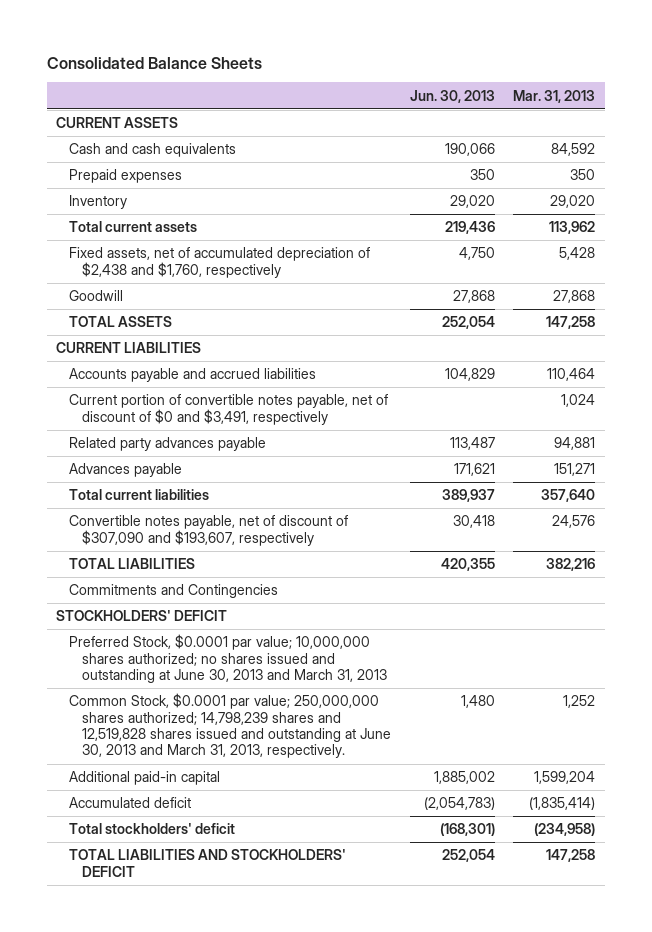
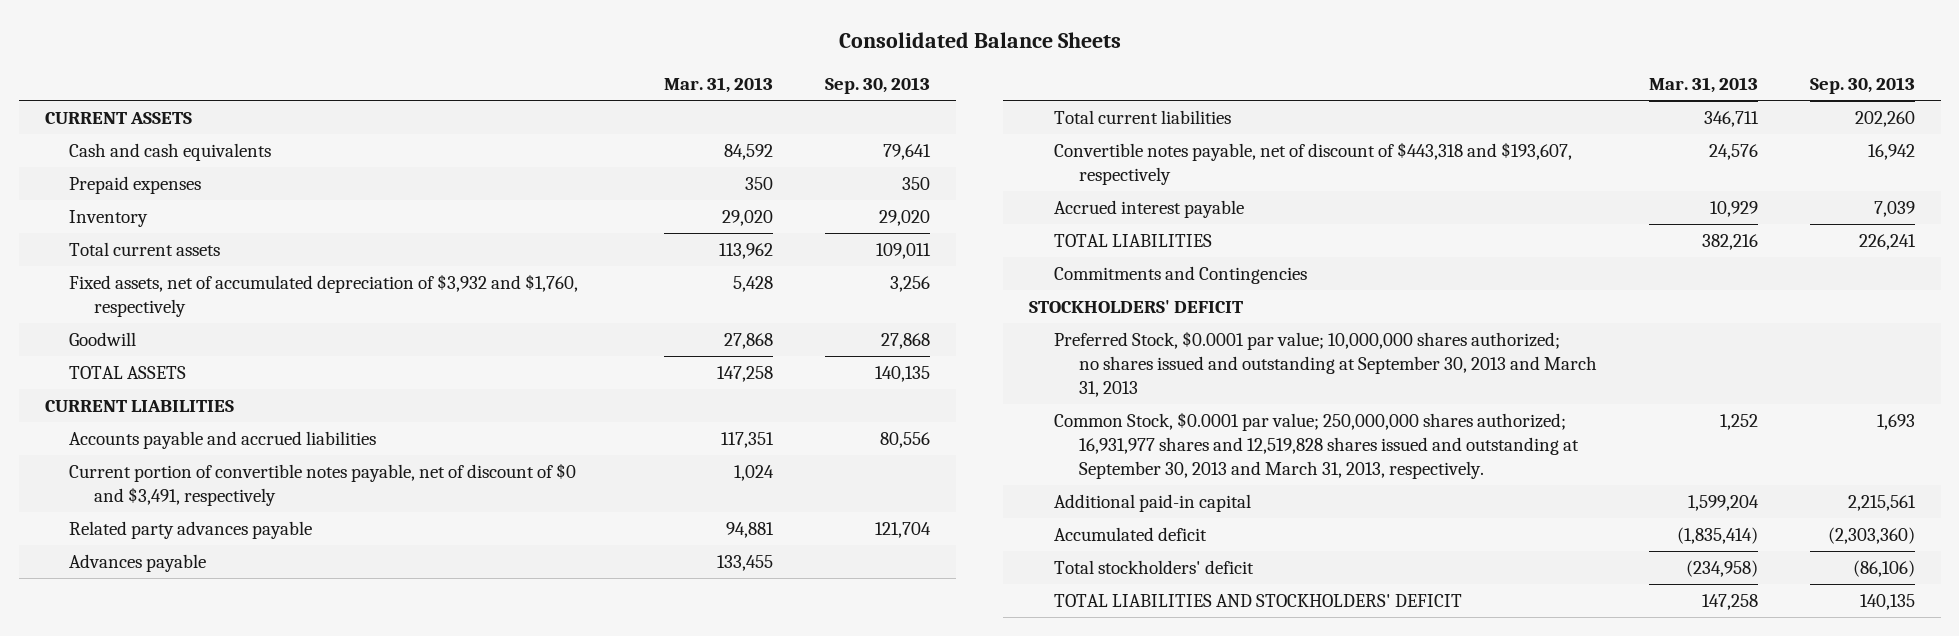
[409,89,495,103] Jun. 30, 2013 -> none
none -> [825,77,931,95] Sep. 30, 2013
[69,247,371,278] Fixed assets, net of accumulated depreciation of $2,438 and $1,760, respectively -> [69,273,579,317] Fixed assets, net of accumulated depreciation of $3,932 and $1,760, respectively
[547,368,596,382] 110,464 -> [721,431,775,448] 117,351
[554,463,596,477] 151,271 -> [717,554,774,571] 133,455
[541,489,596,503] 357,640 -> [1703,110,1759,127] 346,711
[69,515,349,546] Convertible notes payable, net of discount of $307,090 and $193,607, respectively -> [1054,141,1573,185] Convertible notes payable, net of discount of $443,318 and $193,607, respectively
none -> [1054,199,1245,218] Accrued interest payable
[69,634,387,684] Preferred Stock, $0.0001 par value; 10,000,000 shares authorized; no shares issued and outstanding at June 30, 2013 and March 31, 2013 -> [1054,330,1598,397] Preferred Stock, $0.0001 par value; 10,000,000 shares authorized; no shares issued and outstanding at September 30, 2013 and March 31, 2013
[69,693,391,759] Common Stock, $0.0001 par value; 250,000,000 shares authorized; 14,798,239 shares and 12,519,828 shares issued and outstanding at June 30, 2013 and March 31, 2013, respectively. -> [1054,411,1580,479] Common Stock, $0.0001 par value; 250,000,000 shares authorized; 16,931,977 shares and 12,519,828 shares issued and outstanding at September 30, 2013 and March 31, 2013, respectively.

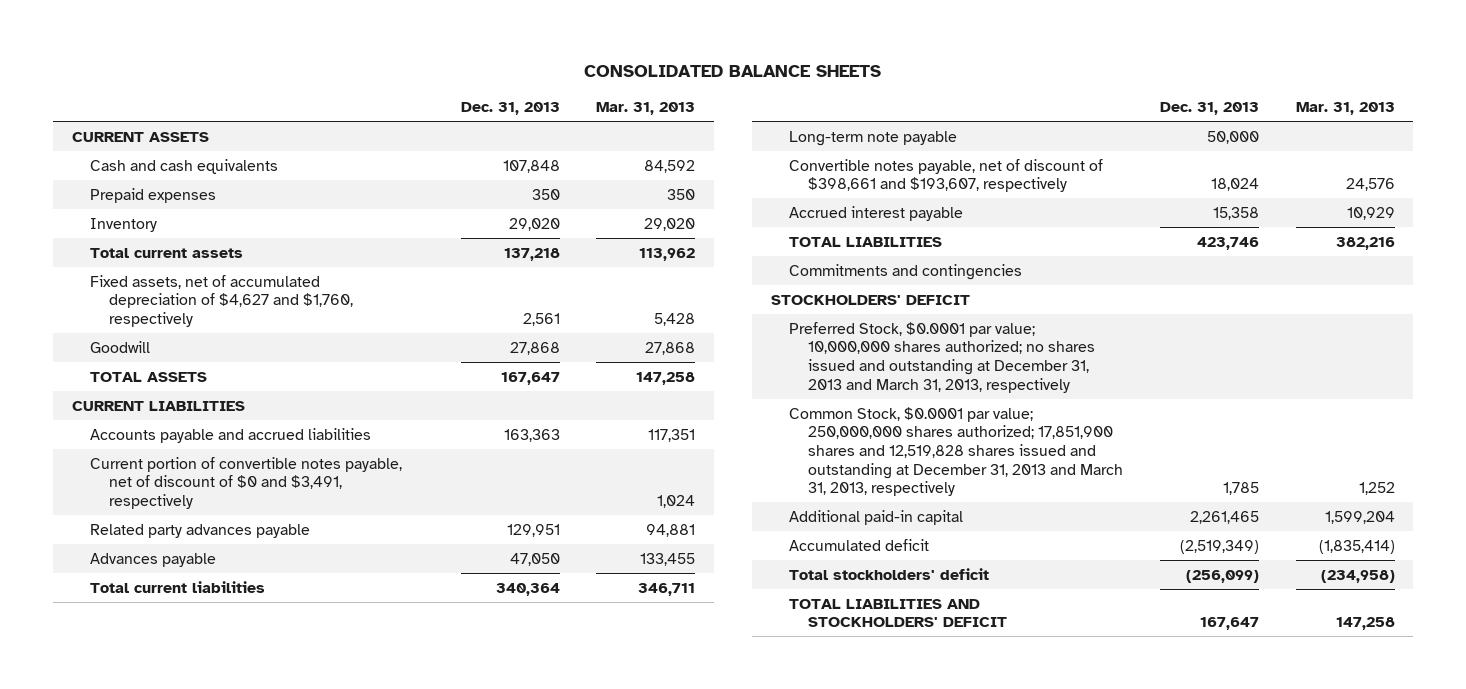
[838,32,1121,49] Consolidated Balance Sheets -> [584,65,882,78] CONSOLIDATED BALANCE SHEETS
[825,77,931,95] Sep. 30, 2013 -> none
none -> [460,102,560,116] Dec. 31, 2013
[69,273,579,317] Fixed assets, net of accumulated depreciation of $3,932 and $1,760, respectively -> [90,274,353,327] Fixed assets, net of accumulated depreciation of $4,627 and $1,760, respectively
none -> [789,130,958,146] Long-term note payable
[1054,141,1573,185] Convertible notes payable, net of discount of $443,318 and $193,607, respectively -> [789,158,1104,193] Convertible notes payable, net of discount of $398,661 and $193,607, respectively
[1054,265,1308,284] Commitments and Contingencies -> [789,263,1023,280] Commitments and contingencies
[1054,330,1598,397] Preferred Stock, $0.0001 par value; 10,000,000 shares authorized; no shares issued and outstanding at September 30, 2013 and March 31, 2013 -> [789,321,1096,393] Preferred Stock, $0.0001 par value; 10,000,000 shares authorized; no shares issued and outstanding at December 31, 2013 and March 31, 2013, respectively
[1054,411,1580,479] Common Stock, $0.0001 par value; 250,000,000 shares authorized; 16,931,977 shares and 12,519,828 shares issued and outstanding at September 30, 2013 and March 31, 2013, respectively. -> [789,406,1124,497] Common Stock, $0.0001 par value; 250,000,000 shares authorized; 17,851,900 shares and 12,519,828 shares issued and outstanding at December 31, 2013 and March 31, 2013, respectively

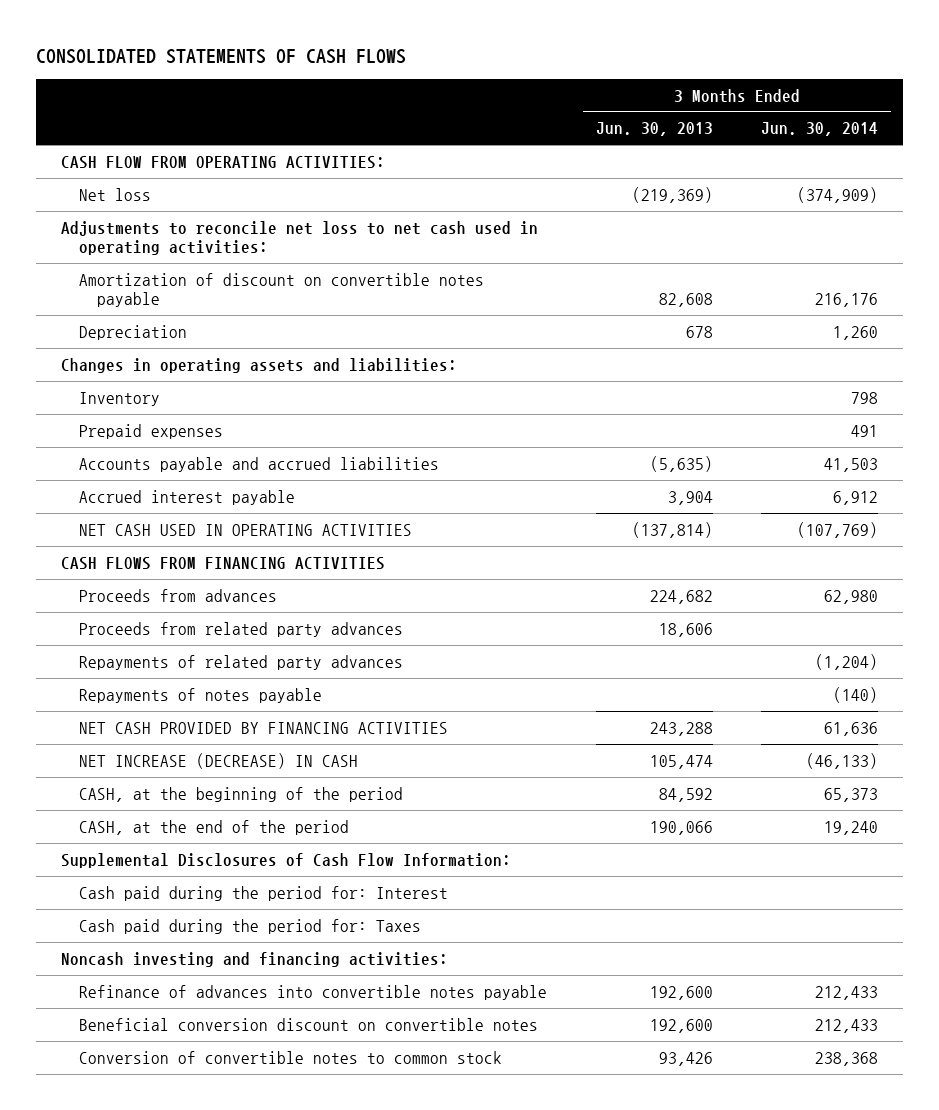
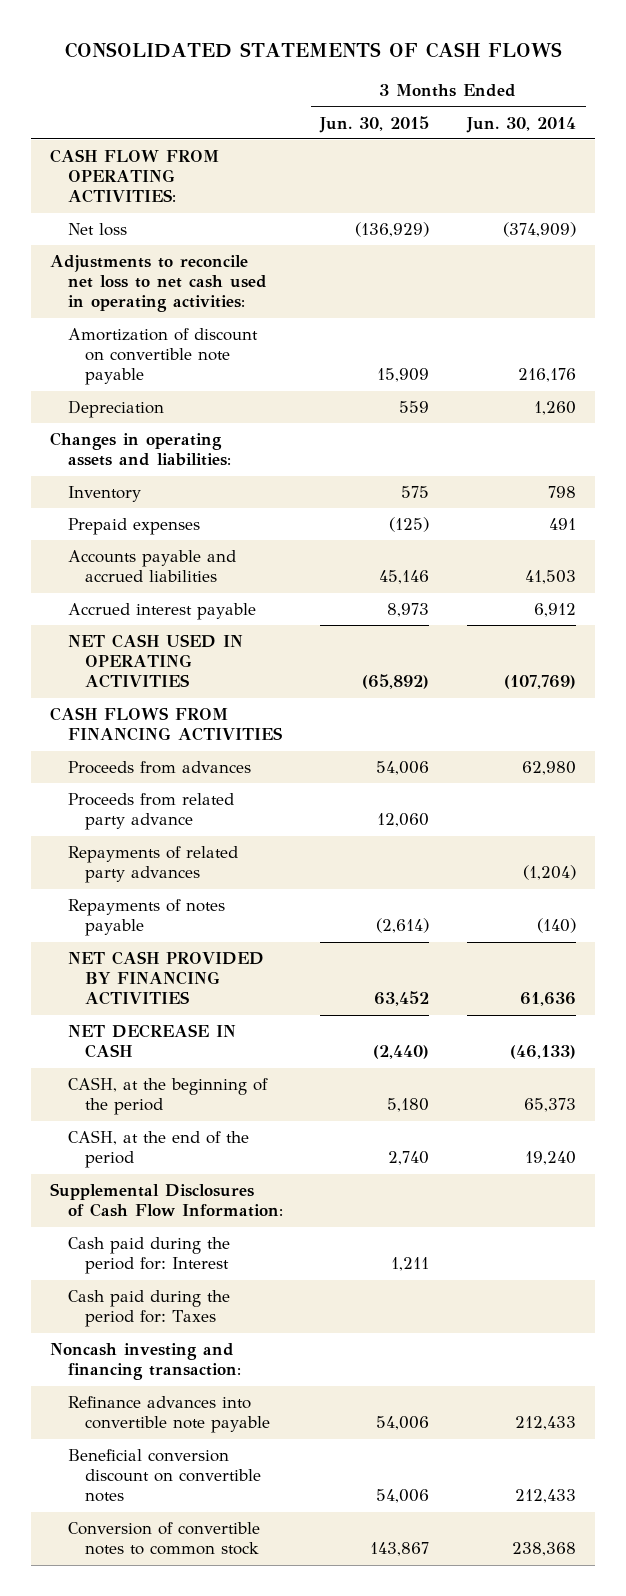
[595,122,713,137] Jun. 30, 2013 -> none
none -> [319,115,430,133] Jun. 30, 2015
[78,272,484,307] Amortization of discount on convertible notes payable -> [67,328,258,386] Amortization of discount on convertible note payable
[78,621,403,637] Proceeds from related party advances -> [67,793,234,831] Proceeds from related party advance
[78,752,358,769] NET INCREASE (DECREASE) IN CASH -> [67,1024,236,1059] NET DECREASE IN CASH
[60,951,448,967] Noncash investing and financing activities: -> [50,1343,241,1381] Noncash investing and financing transaction:
[78,984,547,1000] Refinance of advances into convertible notes payable -> [67,1396,271,1434] Refinance advances into convertible note payable

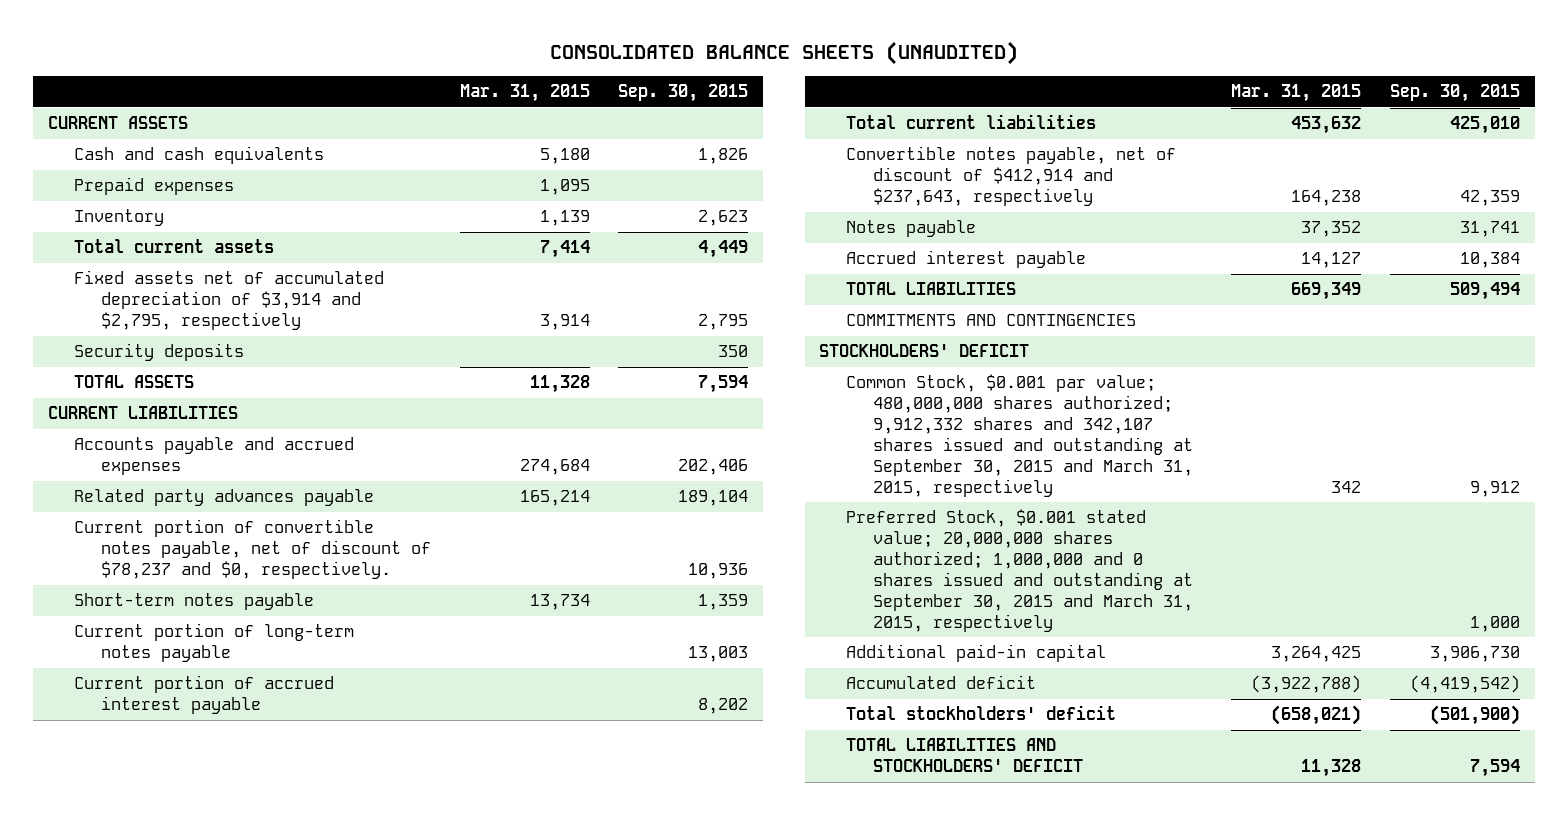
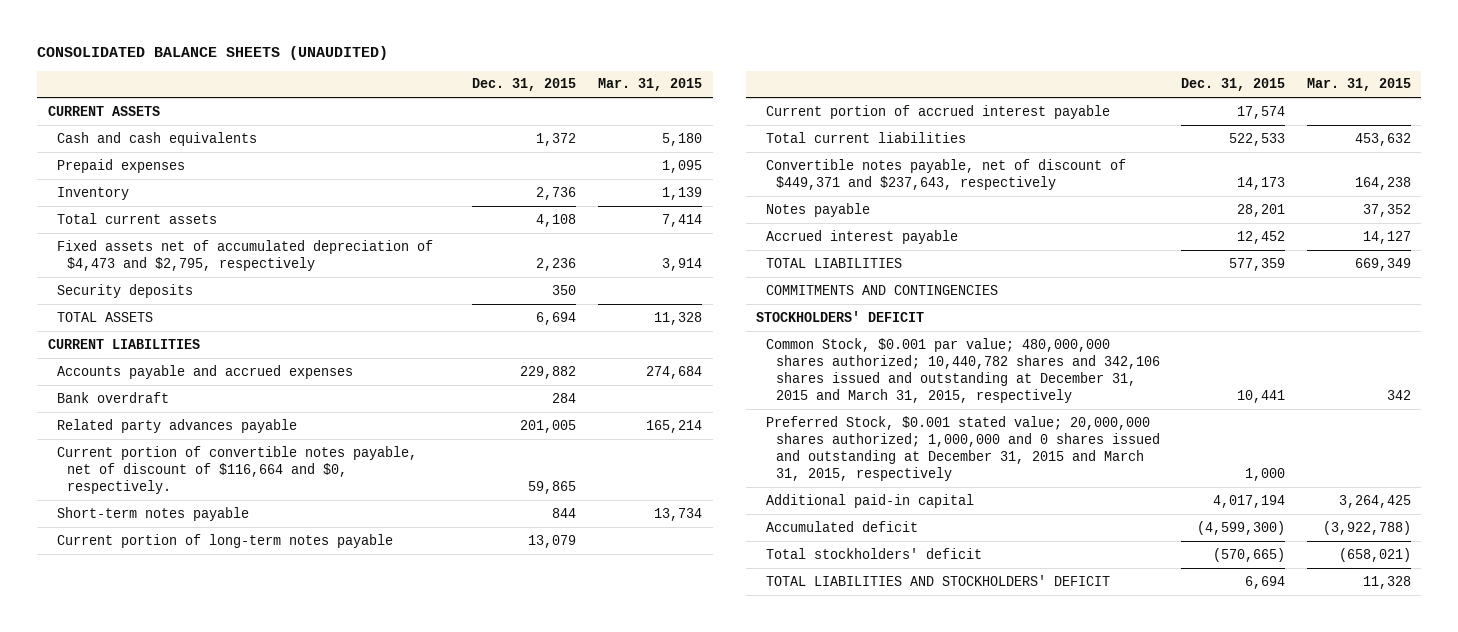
[618,84,749,103] Sep. 30, 2015 -> none
none -> [472,78,577,92] Dec. 31, 2015
[74,270,385,331] Fixed assets net of accumulated depreciation of $3,914 and $2,795, respectively -> [57,239,434,271] Fixed assets net of accumulated depreciation of $4,473 and $2,795, respectively
none -> [57,391,170,403] Bank overdraft
[74,519,431,580] Current portion of convertible notes payable, net of discount of $78,237 and $0, respectively. -> [57,445,418,495] Current portion of convertible notes payable, net of discount of $116,664 and $0, respectively.
[845,146,1176,207] Convertible notes payable, net of discount of $412,914 and $237,643, respectively -> [766,158,1127,190] Convertible notes payable, net of discount of $449,371 and $237,643, respectively
[845,374,1193,497] Common Stock, $0.001 par value; 480,000,000 shares authorized; 9,912,332 shares and 342,107 shares issued and outstanding at September 30, 2015 and March 31, 2015, respectively -> [766,337,1160,404] Common Stock, $0.001 par value; 480,000,000 shares authorized; 10,440,782 shares and 342,106 shares issued and outstanding at December 31, 2015 and March 31, 2015, respectively
[845,509,1193,632] Preferred Stock, $0.001 stated value; 20,000,000 shares authorized; 1,000,000 and 0 shares issued and outstanding at September 30, 2015 and March 31, 2015, respectively -> [766,415,1160,482] Preferred Stock, $0.001 stated value; 20,000,000 shares authorized; 1,000,000 and 0 shares issued and outstanding at December 31, 2015 and March 31, 2015, respectively

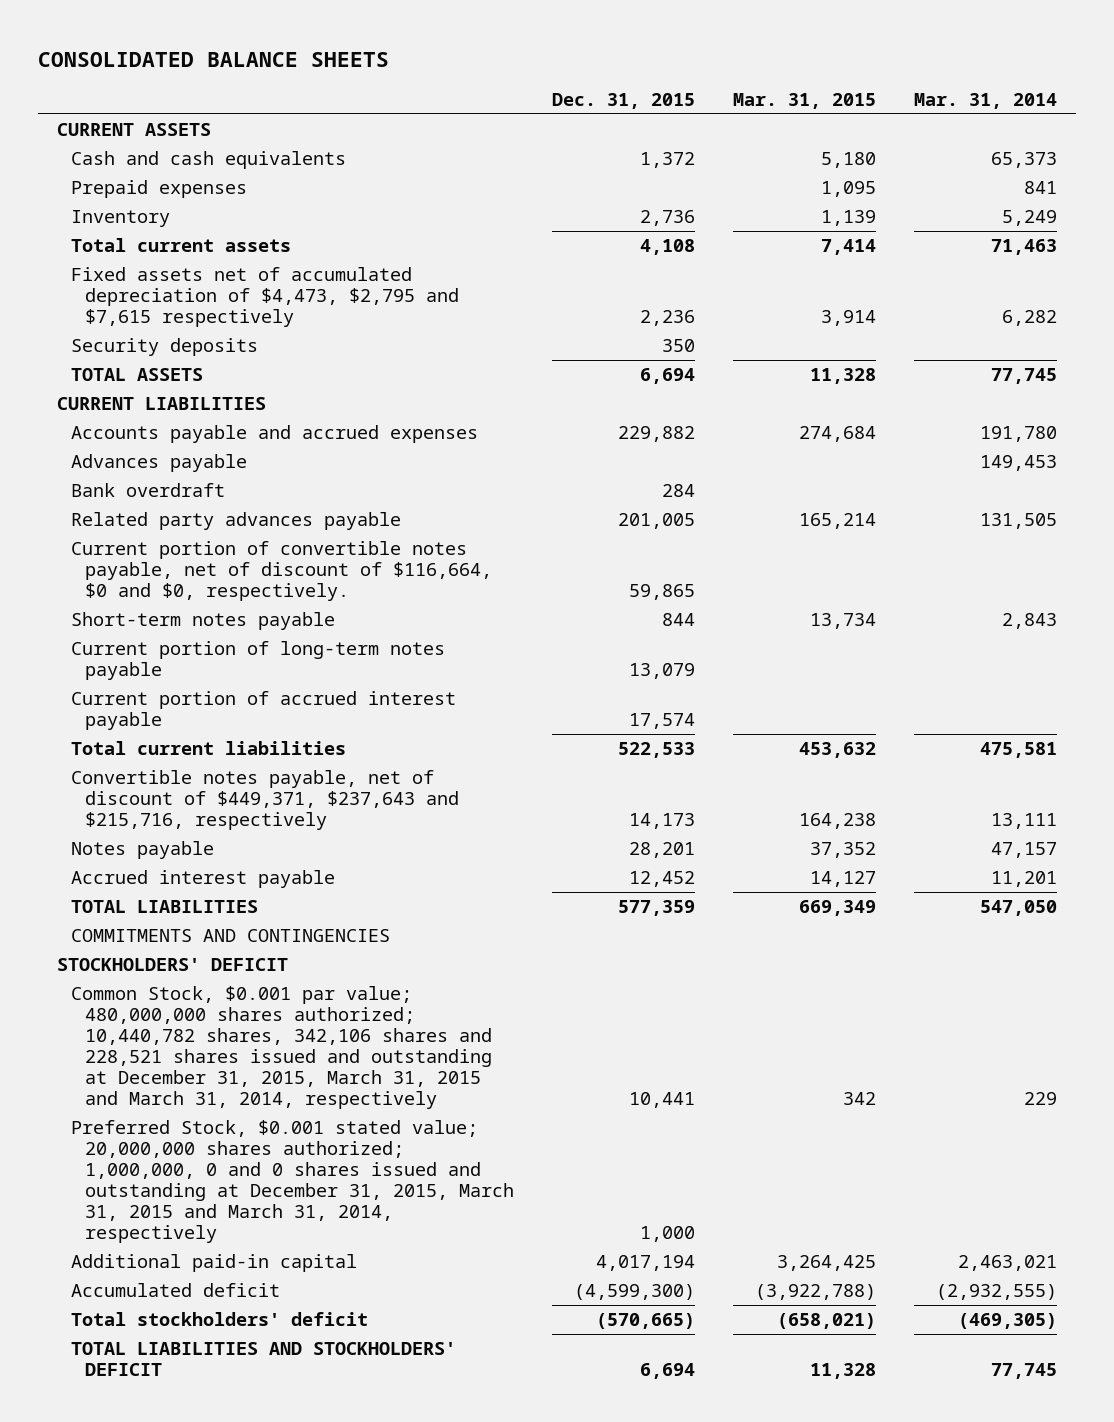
[36,46,388,61] CONSOLIDATED BALANCE SHEETS (UNAUDITED) -> [38,51,390,67] CONSOLIDATED BALANCE SHEETS
none -> [913,92,1057,109] Mar. 31, 2014
[57,239,434,271] Fixed assets net of accumulated depreciation of $4,473 and $2,795, respectively -> [70,267,459,328] Fixed assets net of accumulated depreciation of $4,473, $2,795 and $7,615 respectively
none -> [70,454,247,473] Advances payable
[57,445,418,495] Current portion of convertible notes payable, net of discount of $116,664 and $0, respectively. -> [70,541,492,602] Current portion of convertible notes payable, net of discount of $116,664, $0 and $0, respectively.
[766,158,1127,190] Convertible notes payable, net of discount of $449,371 and $237,643, respectively -> [70,770,459,831] Convertible notes payable, net of discount of $449,371, $237,643 and $215,716, respectively
[766,337,1160,404] Common Stock, $0.001 par value; 480,000,000 shares authorized; 10,440,782 shares and 342,106 shares issued and outstanding at December 31, 2015 and March 31, 2015, respectively -> [70,986,492,1110] Common Stock, $0.001 par value; 480,000,000 shares authorized; 10,440,782 shares, 342,106 shares and 228,521 shares issued and outstanding at December 31, 2015, March 31, 2015 and March 31, 2014, respectively
[766,415,1160,482] Preferred Stock, $0.001 stated value; 20,000,000 shares authorized; 1,000,000 and 0 shares issued and outstanding at December 31, 2015 and March 31, 2015, respectively -> [70,1120,514,1244] Preferred Stock, $0.001 stated value; 20,000,000 shares authorized; 1,000,000, 0 and 0 shares issued and outstanding at December 31, 2015, March 31, 2015 and March 31, 2014, respectively

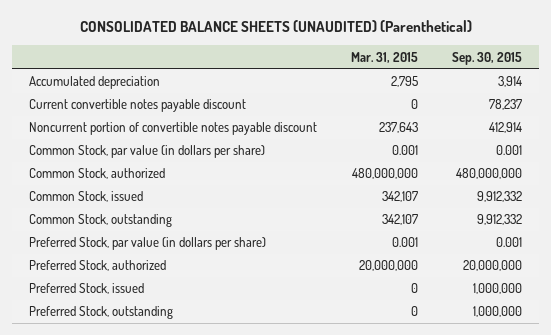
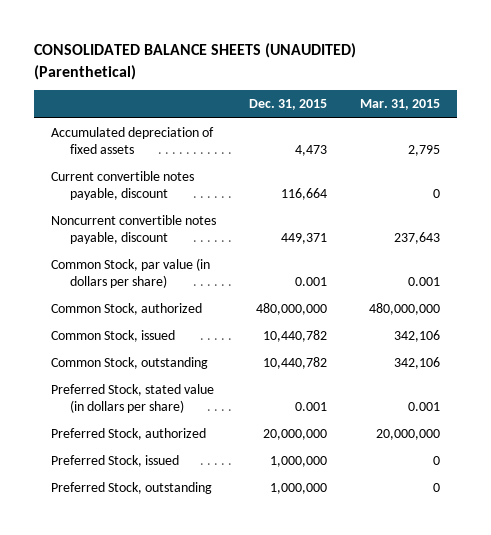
[451,51,522,65] Sep. 30, 2015 -> none
none -> [248,99,327,111] Dec. 31, 2015
[29,76,161,90] Accumulated depreciation -> [50,127,214,154] Accumulated depreciation of fixed assets
[29,99,247,113] Current convertible notes payable discount -> [50,171,194,200] Current convertible notes payable, discount
[29,122,318,136] Noncurrent portion of convertible notes payable discount -> [50,215,216,244] Noncurrent convertible notes payable, discount
[382,191,419,203] 342,107 -> [393,330,440,343] 342,106
[382,214,419,226] 342,107 -> [393,357,440,370] 342,106
[29,237,267,251] Preferred Stock, par value (in dollars per share) -> [50,384,214,413] Preferred Stock, stated value (in dollars per share)

